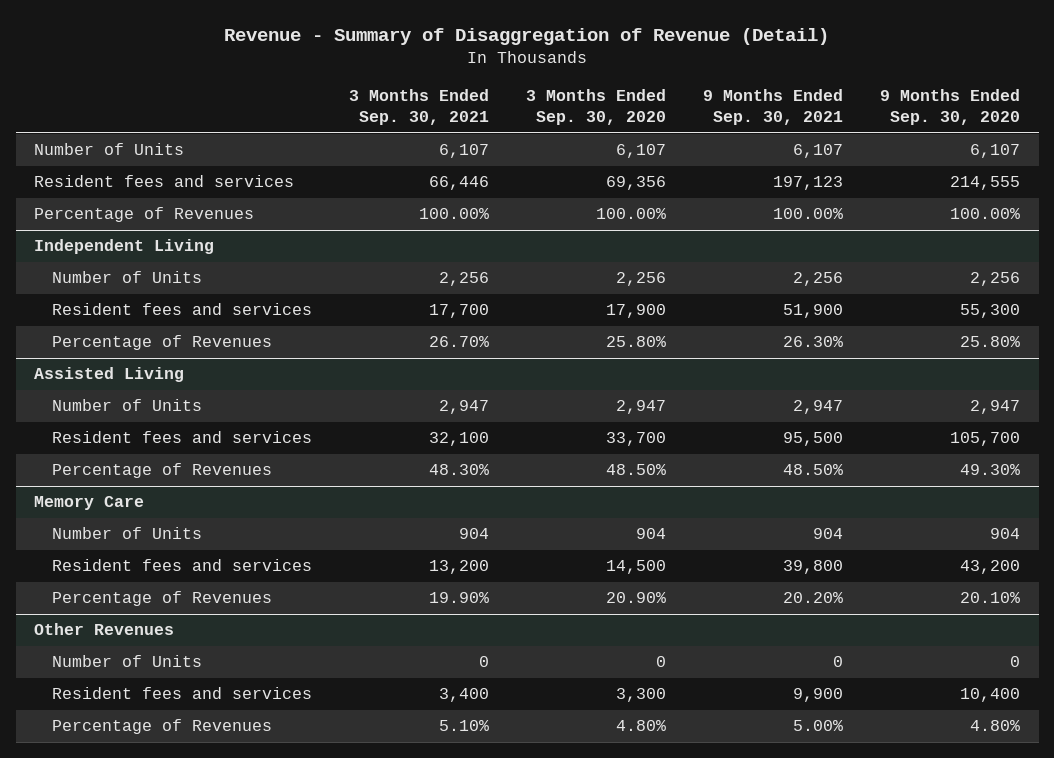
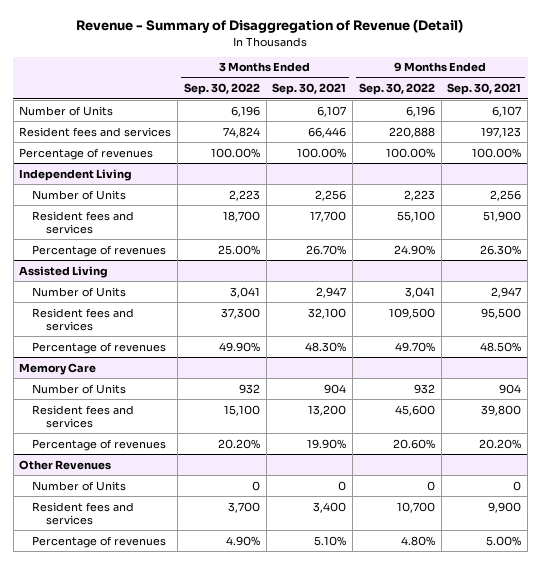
[526,88,667,126] 3 Months Ended Sep. 30, 2020 -> none
[880,88,1021,126] 9 Months Ended Sep. 30, 2020 -> none
none -> [183,83,260,96] Sep. 30, 2022
none -> [358,83,435,96] Sep. 30, 2022
[34,207,255,223] Percentage of Revenues -> [19,147,154,160] Percentage of revenues
[52,335,273,351] Percentage of Revenues -> [32,244,167,257] Percentage of revenues
[52,463,273,479] Percentage of Revenues -> [32,341,167,354] Percentage of revenues
[52,591,273,607] Percentage of Revenues -> [32,438,167,451] Percentage of revenues
[52,719,273,735] Percentage of Revenues -> [32,535,167,548] Percentage of revenues

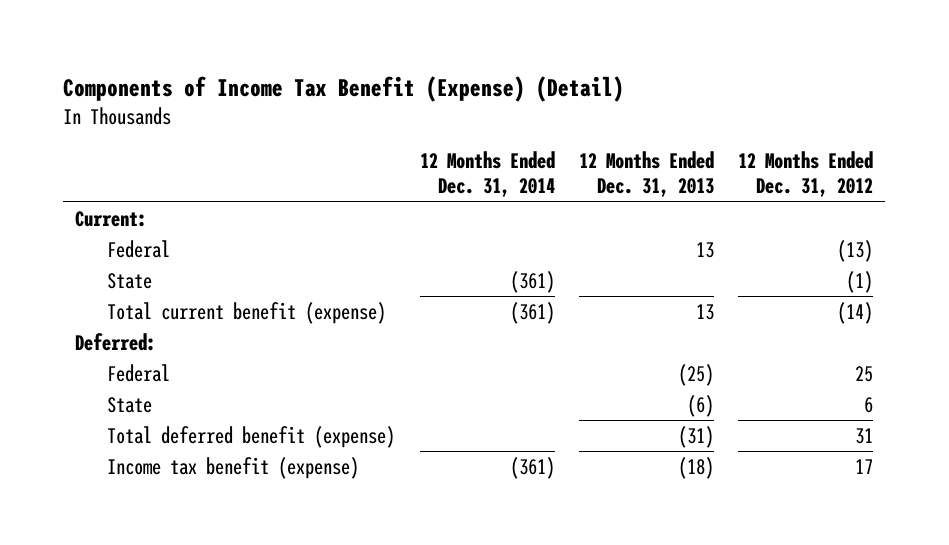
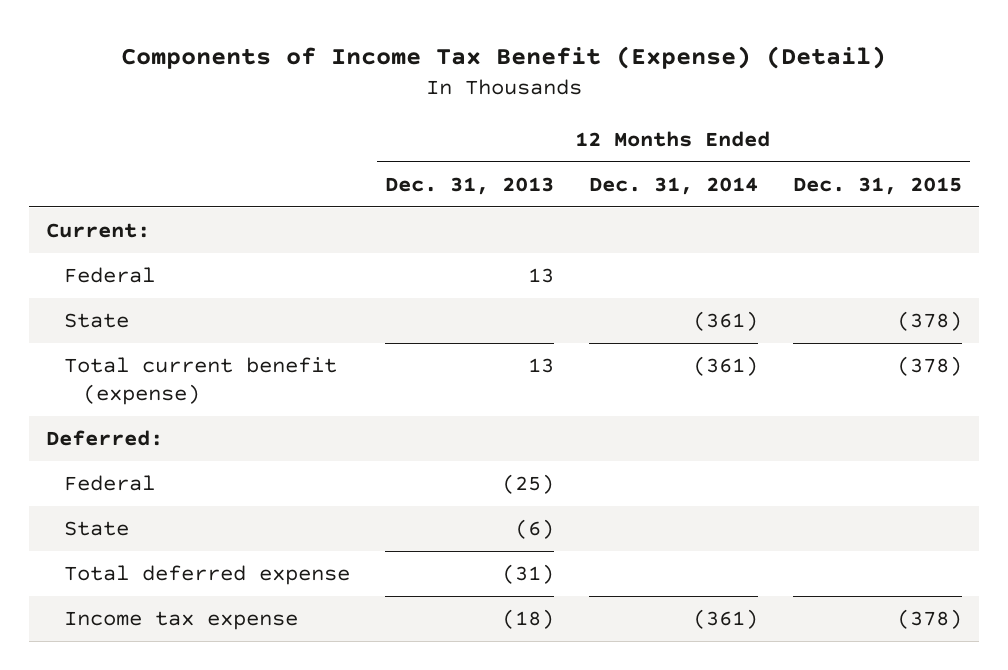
[738,151,874,198] 12 Months Ended Dec. 31, 2012 -> none
none -> [792,176,962,195] Dec. 31, 2015
[107,425,396,448] Total deferred benefit (expense) -> [64,565,351,586] Total deferred expense
[107,456,360,479] Income tax benefit (expense) -> [64,611,299,631] Income tax expense

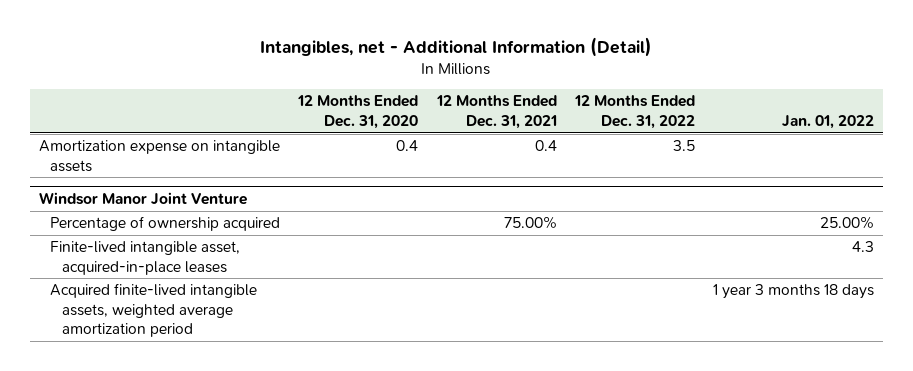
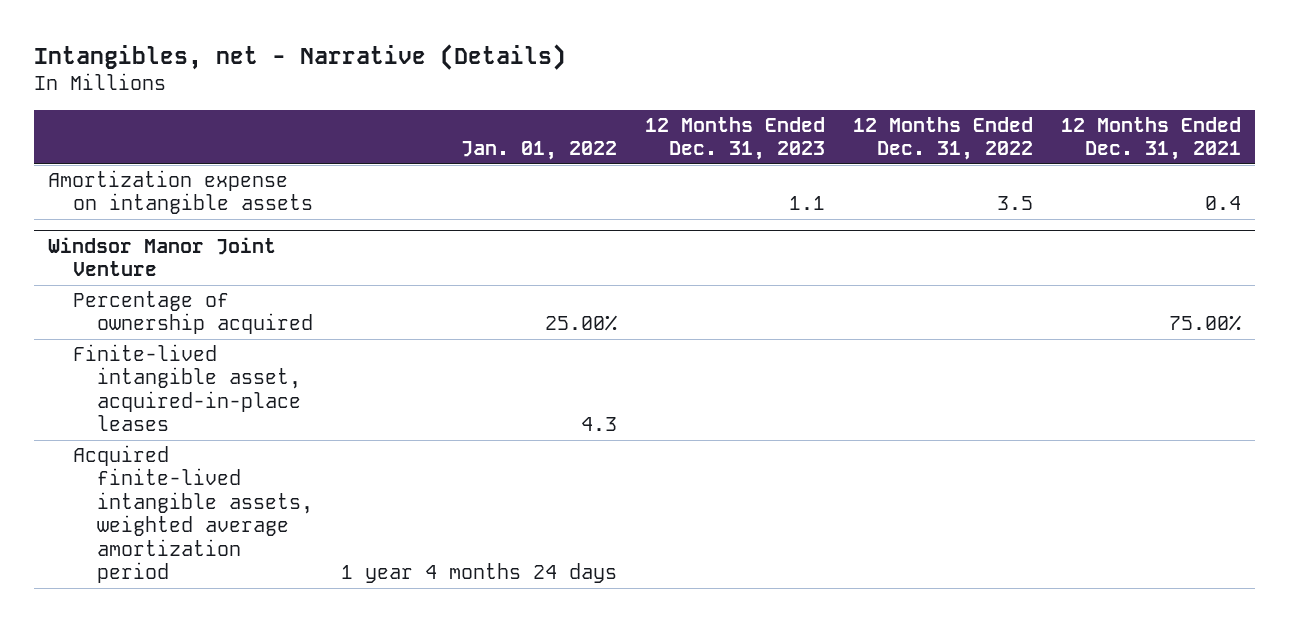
[260,37,653,58] Intangibles, net - Additional Information (Detail) -> [33,43,566,70] Intangibles, net - Narrative (Details)
[297,95,419,129] 12 Months Ended Dec. 31, 2020 -> none
none -> [645,116,826,161] 12 Months Ended Dec. 31, 2023
[713,284,875,300] 1 year 3 months 18 days -> [341,563,618,584] 1 year 4 months 24 days

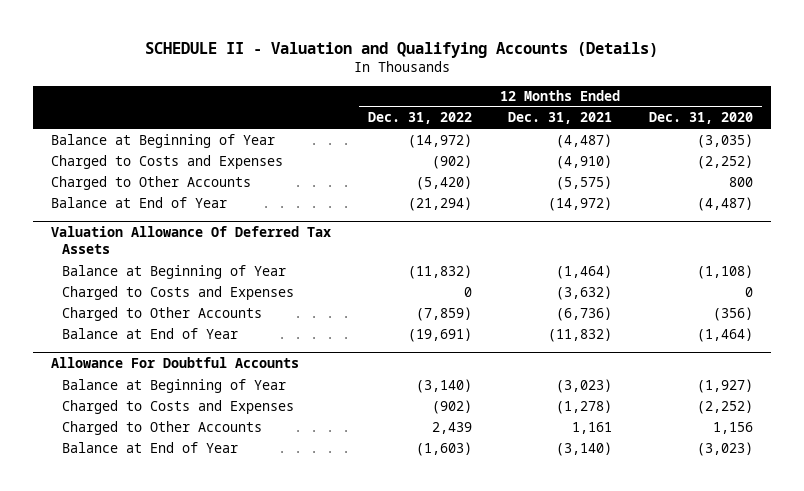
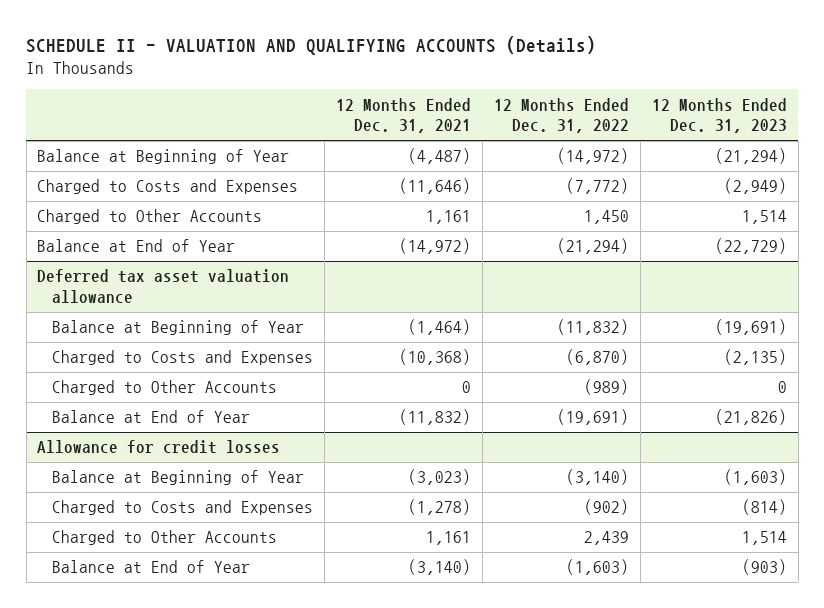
[145,41,659,58] SCHEDULE II - Valuation and Qualifying Accounts (Details) -> [26,36,597,56] SCHEDULE II - VALUATION AND QUALIFYING ACCOUNTS (Details)
[649,112,754,125] Dec. 31, 2020 -> none
none -> [651,97,787,134] 12 Months Ended Dec. 31, 2023
[431,154,472,169] (902) -> [565,178,629,195] (7,772)
[556,154,613,169] (4,910) -> [398,178,471,195] (11,646)
[415,175,472,190] (5,420) -> [583,210,629,225] 1,450
[556,175,613,190] (5,575) -> [425,210,471,225] 1,161
[51,226,332,255] Valuation Allowance Of Deferred Tax Assets -> [37,269,290,304] Deferred tax asset valuation allowance
[463,286,472,297] 0 -> [565,349,629,366] (6,870)
[556,285,613,300] (3,632) -> [398,349,471,366] (10,368)
[415,306,472,321] (7,859) -> [583,379,629,396] (989)
[556,306,613,321] (6,736) -> [461,381,471,394] 0
[51,357,300,369] Allowance For Doubtful Accounts -> [37,440,281,455] Allowance for credit losses

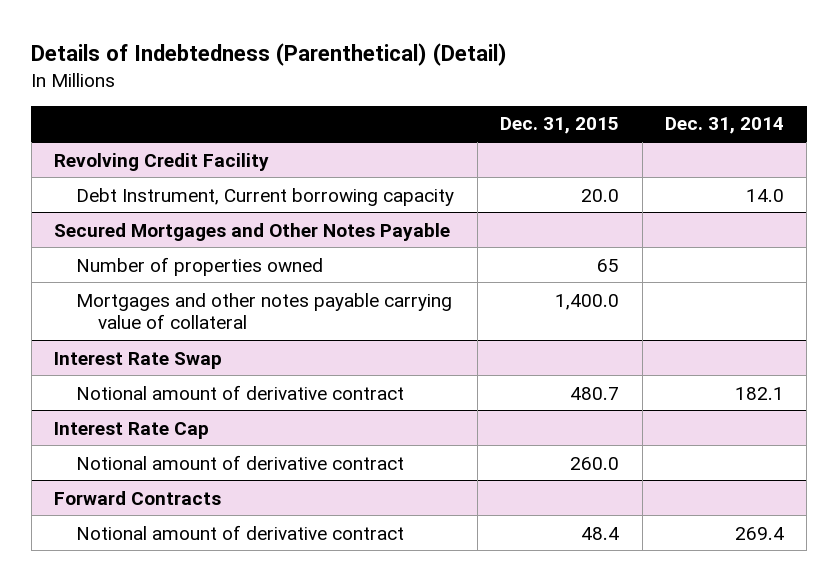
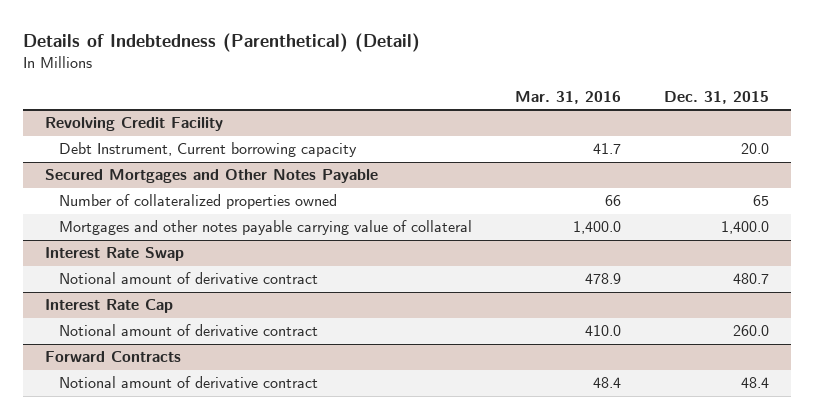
[664,117,784,135] Dec. 31, 2014 -> none
none -> [514,90,621,104] Mar. 31, 2016
[76,256,324,276] Number of properties owned -> [58,194,337,210] Number of collateralized properties owned

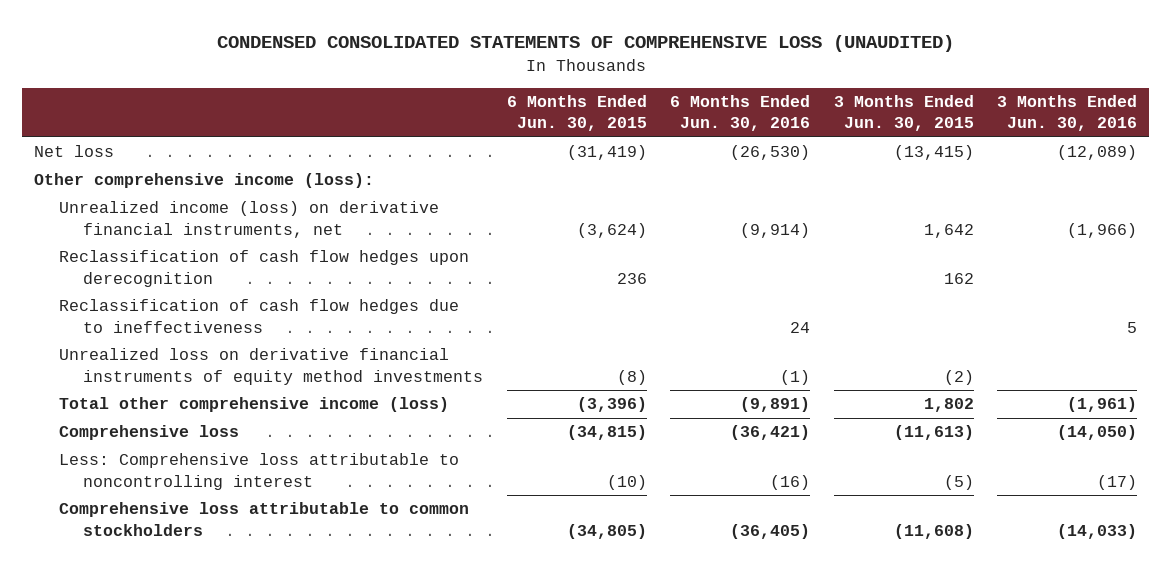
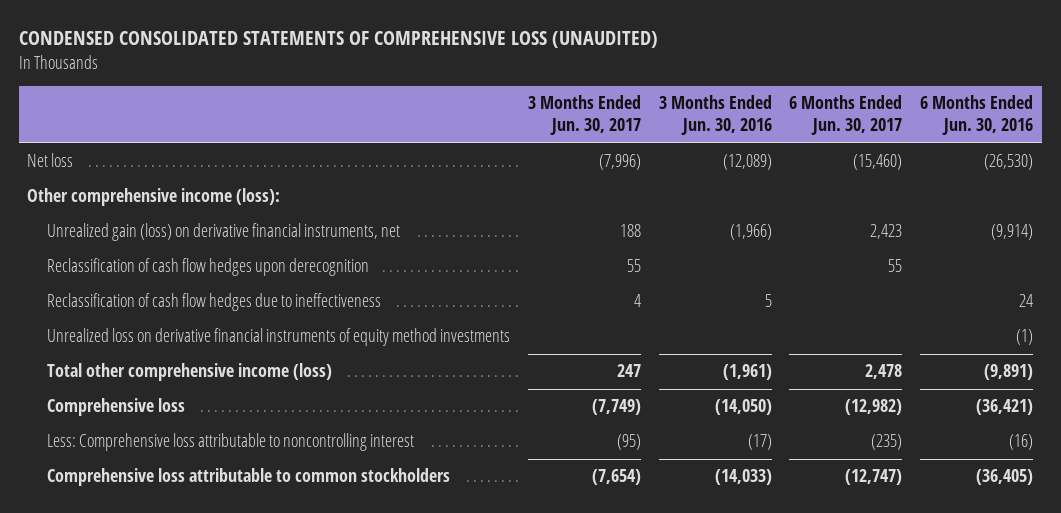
[506,95,647,132] 6 Months Ended Jun. 30, 2015 -> none
[833,95,974,132] 3 Months Ended Jun. 30, 2015 -> none
none -> [527,95,641,136] 3 Months Ended Jun. 30, 2017
none -> [789,95,903,136] 6 Months Ended Jun. 30, 2017
[58,201,439,238] Unrealized income (loss) on derivative financial instruments, net -> [46,223,400,242] Unrealized gain (loss) on derivative financial instruments, net

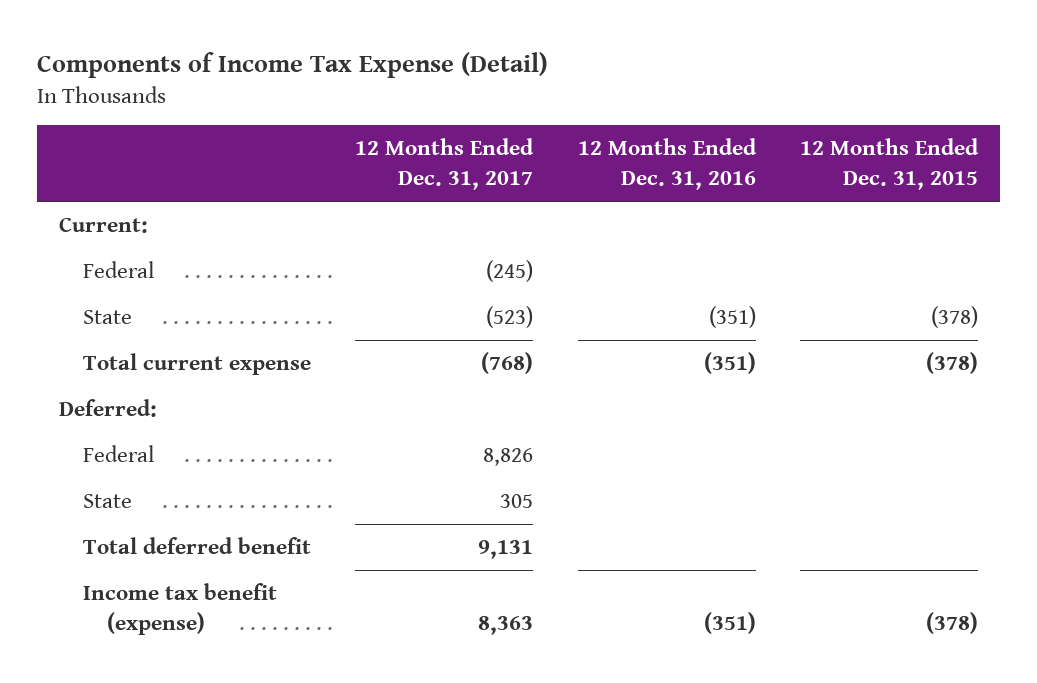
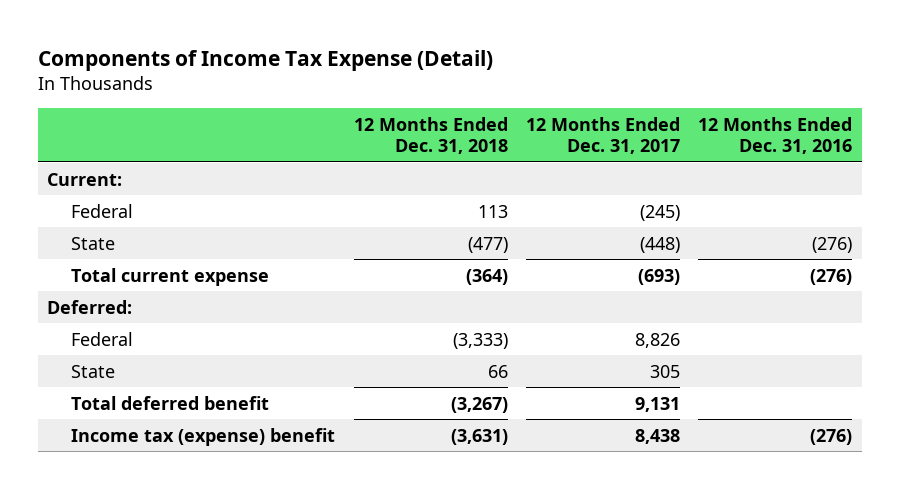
[800,138,980,190] 12 Months Ended Dec. 31, 2015 -> none
none -> [353,116,508,155] 12 Months Ended Dec. 31, 2018
[486,306,534,329] (523) -> [639,236,680,253] (448)
[708,306,756,329] (351) -> [812,236,853,253] (276)
[481,352,534,375] (768) -> [637,268,680,285] (693)
[703,352,756,375] (351) -> [810,268,853,285] (276)
[82,583,277,635] Income tax benefit (expense) -> [71,427,336,446] Income tax (expense) benefit
[478,615,534,635] 8,363 -> [634,428,680,444] 8,438
[703,611,756,634] (351) -> [810,428,853,445] (276)

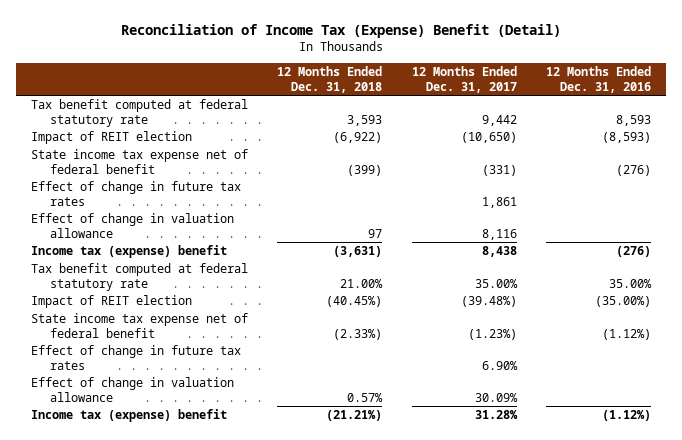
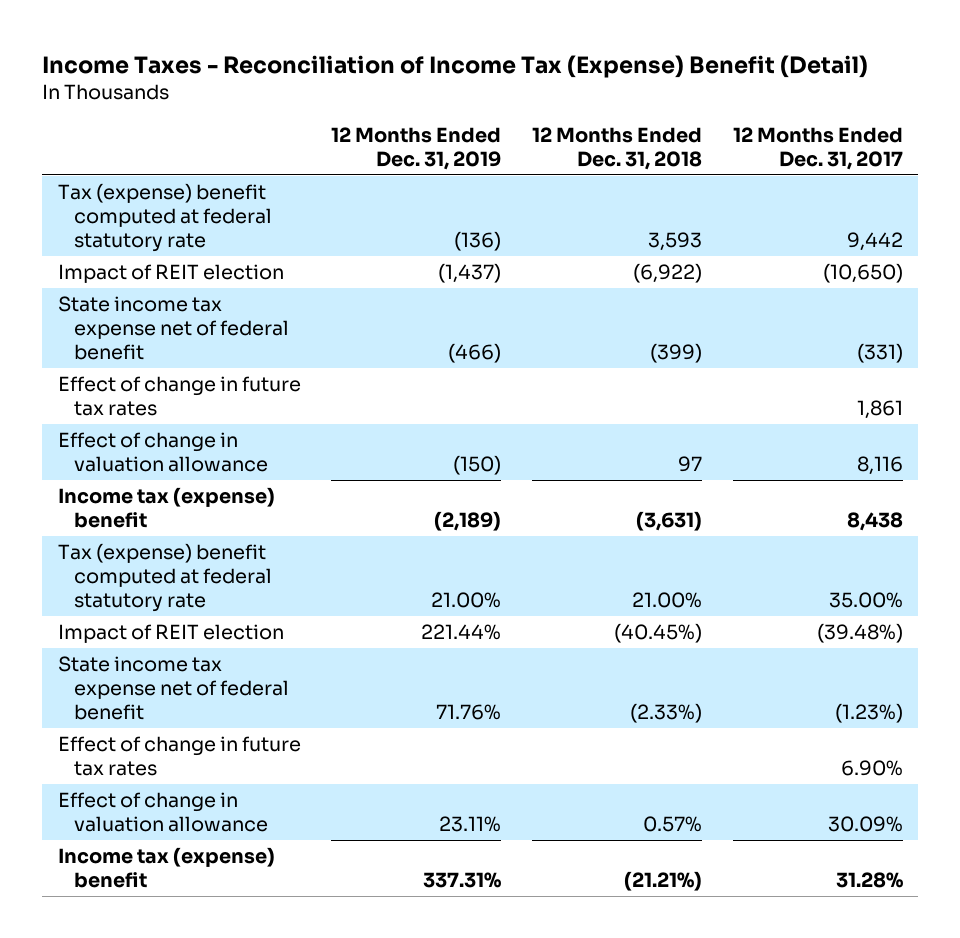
[121,23,562,38] Reconciliation of Income Tax (Expense) Benefit (Detail) -> [42,54,869,78] Income Taxes - Reconciliation of Income Tax (Expense) Benefit (Detail)
[546,66,652,93] 12 Months Ended Dec. 31, 2016 -> none
none -> [331,127,502,171] 12 Months Ended Dec. 31, 2019
[30,99,248,127] Tax benefit computed at federal statutory rate -> [57,183,272,253] Tax (expense) benefit computed at federal statutory rate
[30,263,248,291] Tax benefit computed at federal statutory rate -> [57,543,272,613] Tax (expense) benefit computed at federal statutory rate

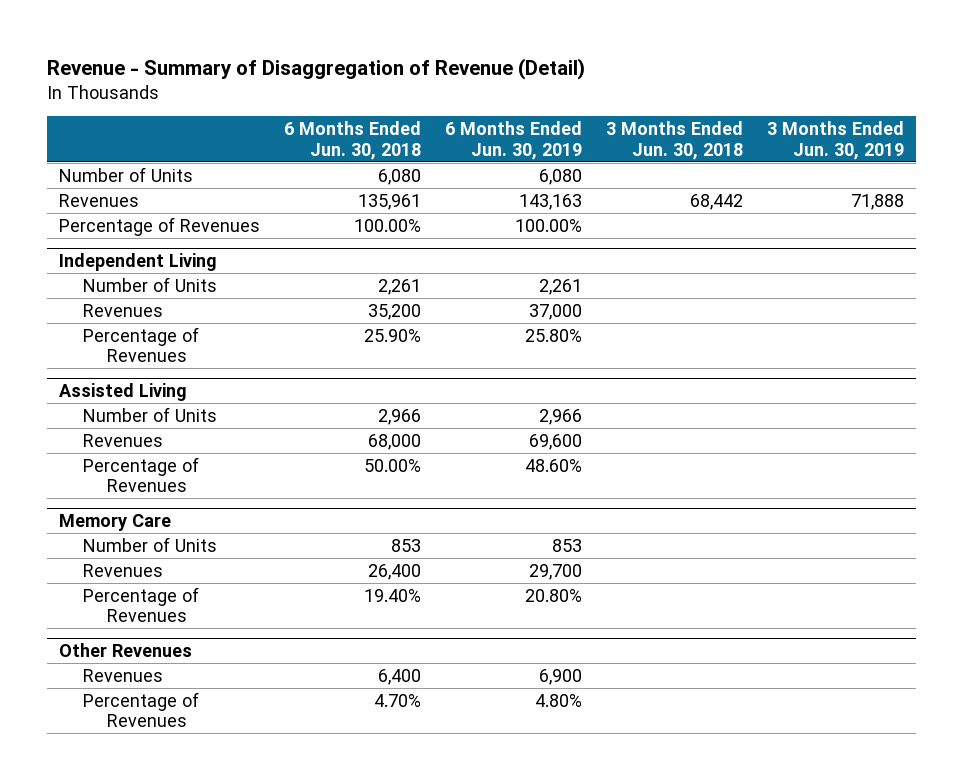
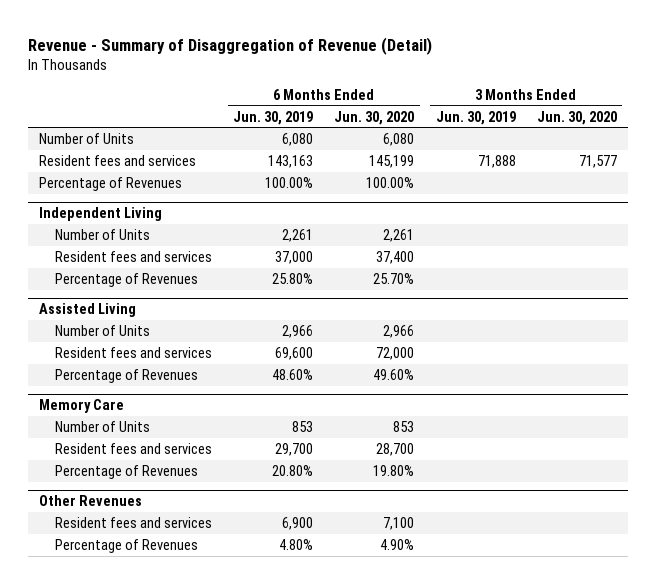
[284,121,422,160] 6 Months Ended Jun. 30, 2018 -> none
[606,121,744,160] 3 Months Ended Jun. 30, 2018 -> none
none -> [334,110,415,125] Jun. 30, 2020
none -> [536,110,617,125] Jun. 30, 2020
[59,193,140,207] Revenues -> [38,154,196,166] Resident fees and services
[82,303,163,317] Revenues -> [54,250,212,262] Resident fees and services
[82,433,163,447] Revenues -> [54,346,212,358] Resident fees and services
[82,563,163,577] Revenues -> [54,442,212,454] Resident fees and services
[82,668,163,682] Revenues -> [54,516,212,528] Resident fees and services

